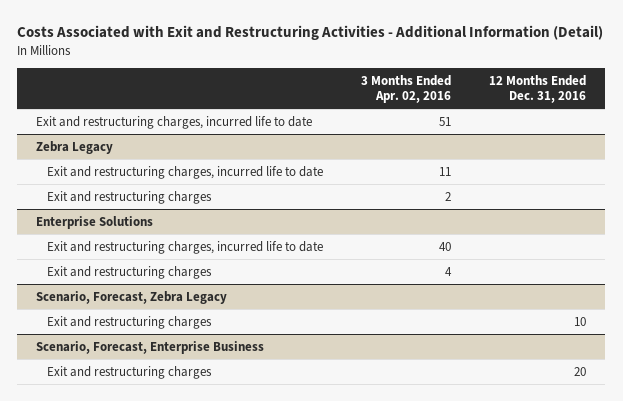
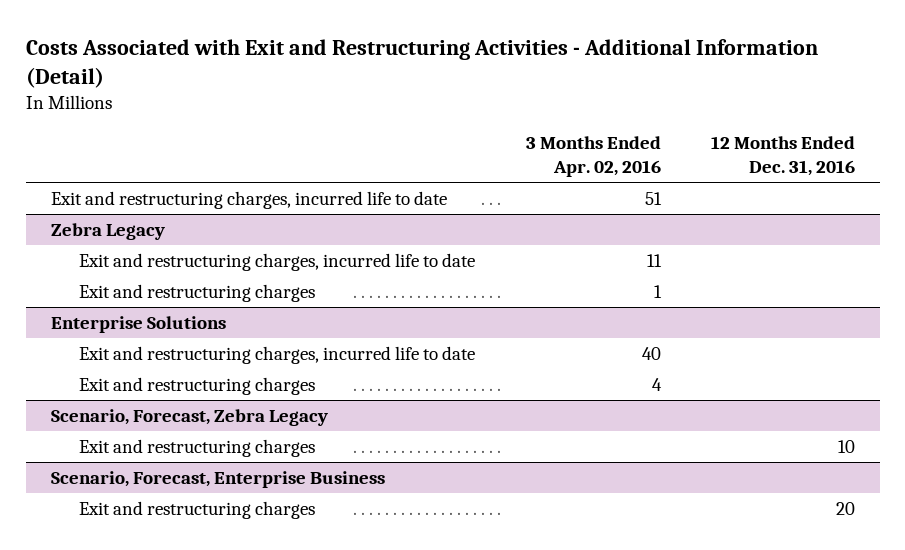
[444,192,451,202] 2 -> [653,284,662,298] 1

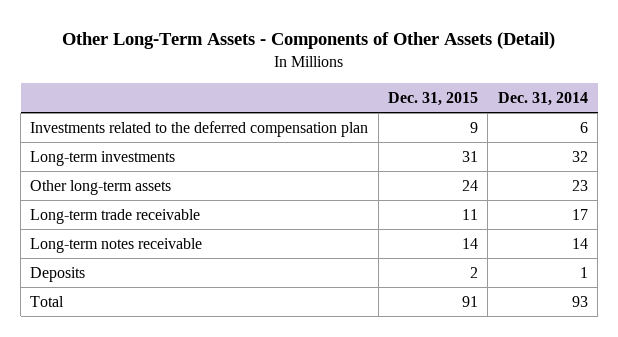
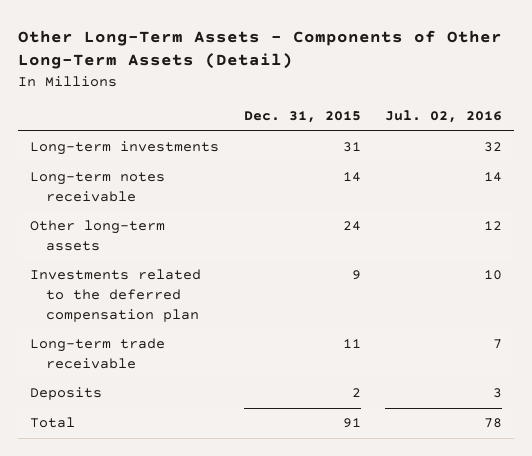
[62,32,556,50] Other Long-Term Assets - Components of Other Assets (Detail) -> [18,29,503,70] Other Long-Term Assets - Components of Other Long-Term Assets (Detail)
[497,91,588,106] Dec. 31, 2014 -> none
none -> [385,110,503,124] Jul. 02, 2016
[30,237,203,253] Long-term notes receivable -> [30,172,166,202] Long-term notes receivable
[30,120,369,137] Investments related to the deferred compensation plan -> [30,269,202,322] Investments related to the deferred compensation plan

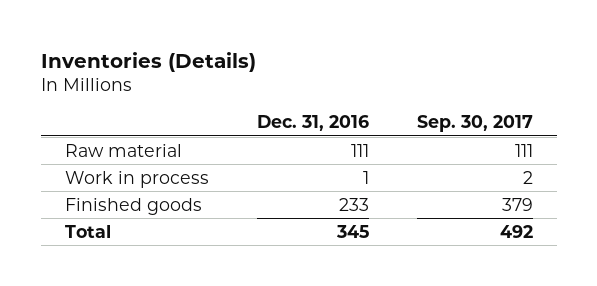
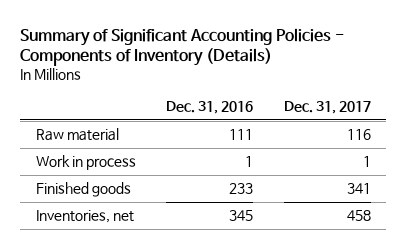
[40,51,256,72] Inventories (Details) -> [20,27,345,67] Summary of Significant Accounting Policies - Components of Inventory (Details)
[416,115,533,133] Sep. 30, 2017 -> none
none -> [283,100,371,114] Dec. 31, 2017
[64,224,111,238] Total -> [35,210,134,224] Inventories, net

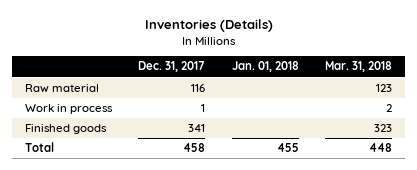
[20,27,345,67] Summary of Significant Accounting Policies - Components of Inventory (Details) -> [144,19,273,33] Inventories (Details)
[166,100,254,114] Dec. 31, 2016 -> none
none -> [231,61,299,73] Jan. 01, 2018
none -> [325,61,393,73] Mar. 31, 2018
[35,210,134,224] Inventories, net -> [25,142,55,153] Total

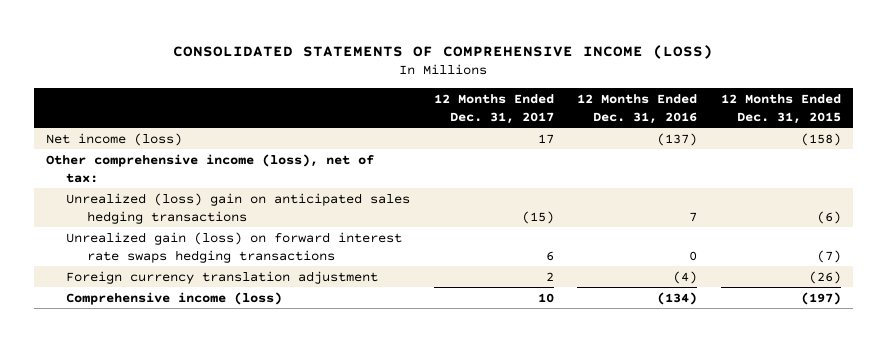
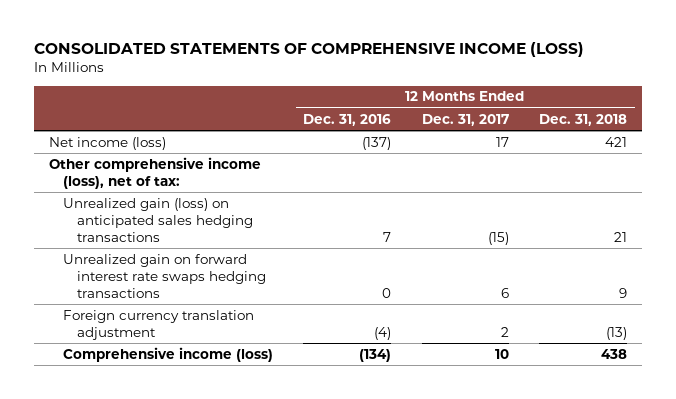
[720,93,841,124] 12 Months Ended Dec. 31, 2015 -> none
none -> [539,113,628,126] Dec. 31, 2018
[66,192,411,224] Unrealized (loss) gain on anticipated sales hedging transactions -> [62,197,254,242] Unrealized gain (loss) on anticipated sales hedging transactions
[66,231,403,263] Unrealized gain (loss) on forward interest rate swaps hedging transactions -> [62,253,267,298] Unrealized gain on forward interest rate swaps hedging transactions

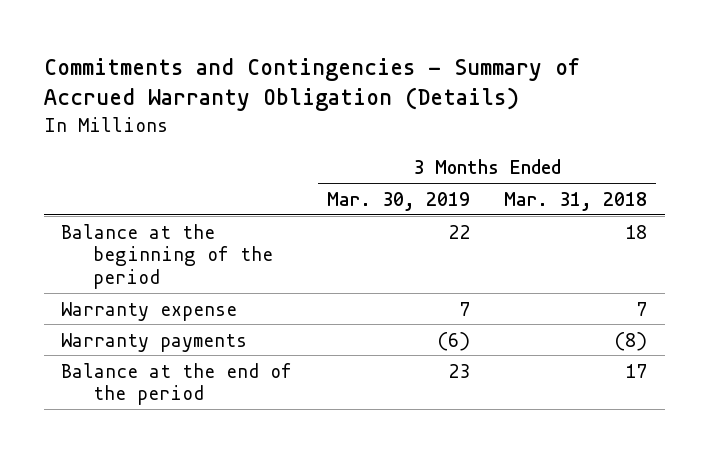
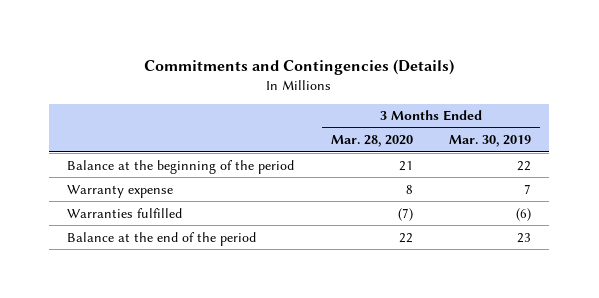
[44,57,581,112] Commitments and Contingencies - Summary of Accrued Warranty Obligation (Details) -> [144,58,455,75] Commitments and Contingencies (Details)
[504,191,648,211] Mar. 31, 2018 -> none
none -> [330,135,413,148] Mar. 28, 2020
[61,332,248,352] Warranty payments -> [67,207,183,218] Warranties fulfilled

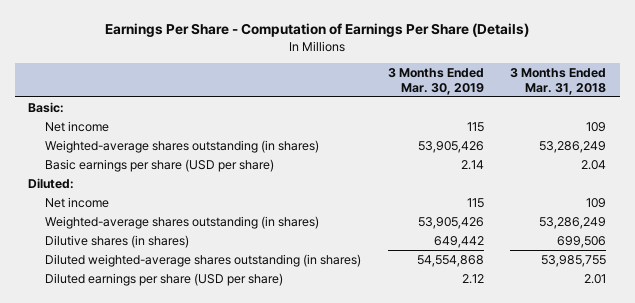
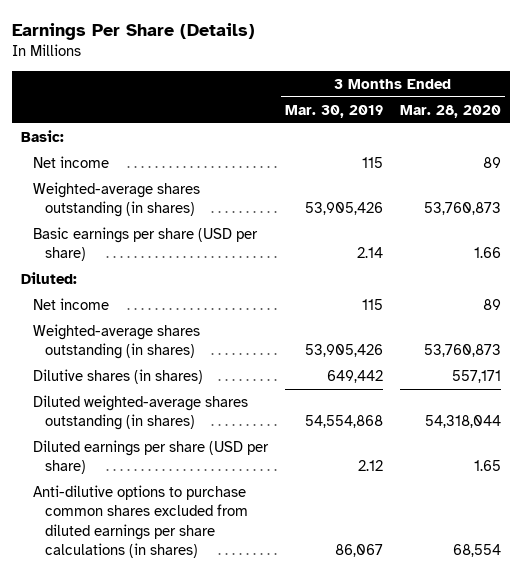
[105,23,530,38] Earnings Per Share - Computation of Earnings Per Share (Details) -> [12,22,256,40] Earnings Per Share (Details)
[510,67,607,95] 3 Months Ended Mar. 31, 2018 -> none
none -> [400,105,502,119] Mar. 28, 2020
none -> [33,485,249,559] Anti-dilutive options to purchase common shares excluded from diluted earnings per share calculations (in shares)

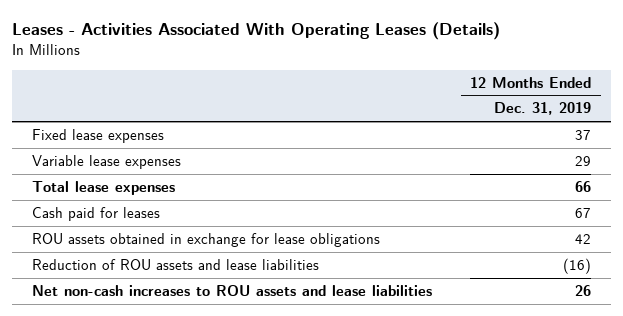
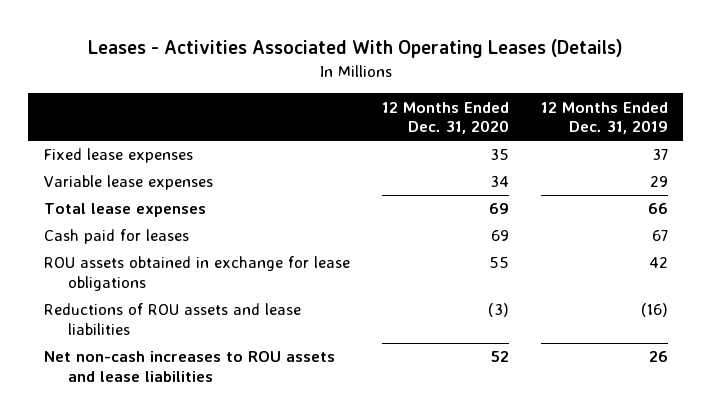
none -> [381,101,509,135] 12 Months Ended Dec. 31, 2020
[31,258,319,270] Reduction of ROU assets and lease liabilities -> [44,303,302,335] Reductions of ROU assets and lease liabilities

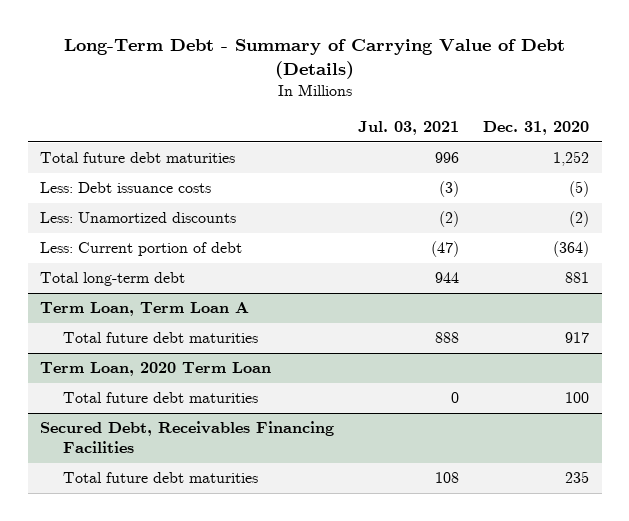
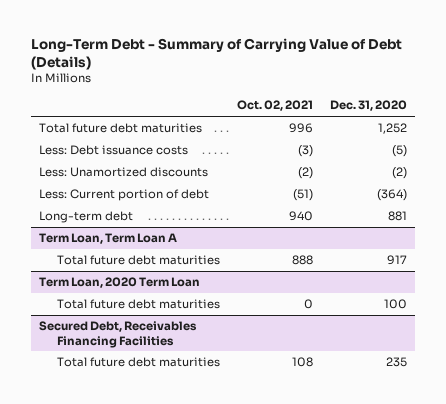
[358,120,460,135] Jul. 03, 2021 -> none
none -> [236,100,313,112] Oct. 02, 2021
[39,272,185,287] Total long-term debt -> [38,211,133,224] Long-term debt

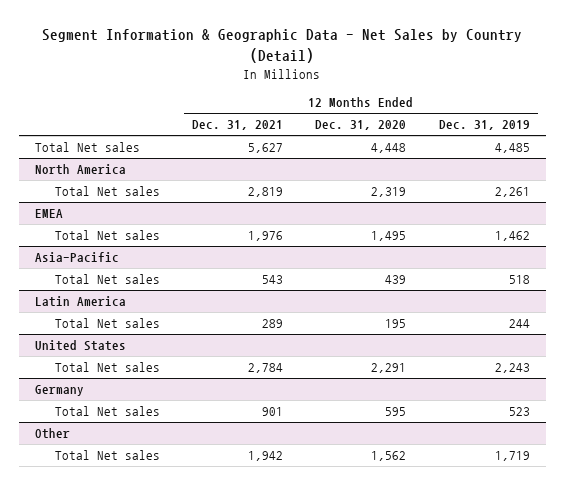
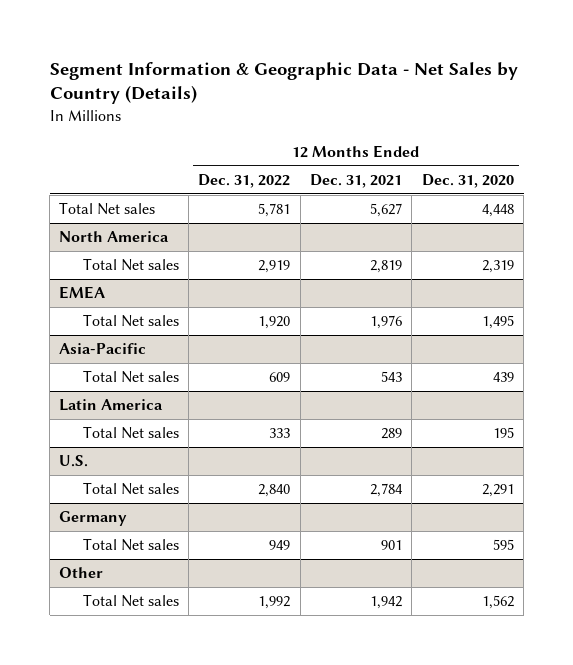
[42,29,523,63] Segment Information & Geographic Data - Net Sales by Country (Detail) -> [49,61,518,105] Segment Information & Geographic Data - Net Sales by Country (Details)
[438,120,530,131] Dec. 31, 2019 -> none
none -> [198,173,291,188] Dec. 31, 2022
[34,340,126,352] United States -> [59,455,89,468] U.S.

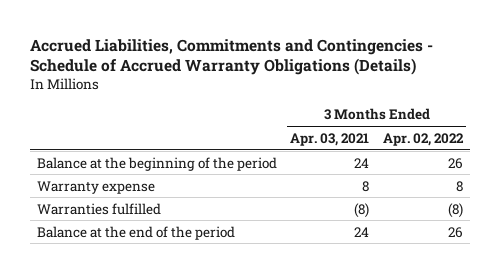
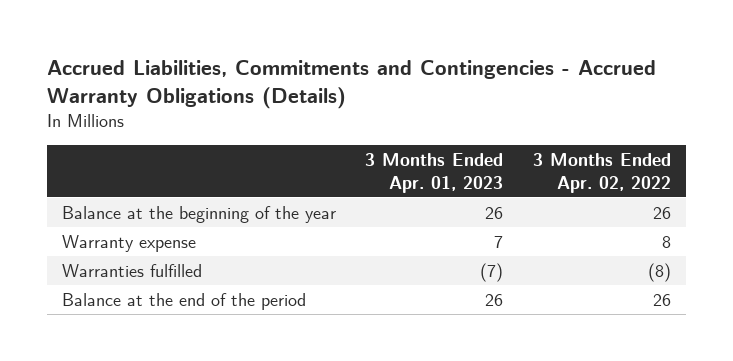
[29,38,433,76] Accrued Liabilities, Commitments and Contingencies - Schedule of Accrued Warranty Obligations (Details) -> [46,59,656,110] Accrued Liabilities, Commitments and Contingencies - Accrued Warranty Obligations (Details)
[290,132,370,146] Apr. 03, 2021 -> none
none -> [365,153,504,193] 3 Months Ended Apr. 01, 2023
[36,156,277,171] Balance at the beginning of the period -> [61,205,336,223] Balance at the beginning of the year

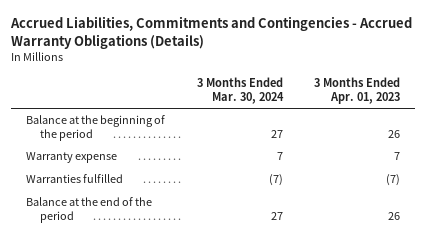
[533,153,672,193] 3 Months Ended Apr. 02, 2022 -> none
none -> [196,77,284,105] 3 Months Ended Mar. 30, 2024
[61,205,336,223] Balance at the beginning of the year -> [26,115,166,142] Balance at the beginning of the period

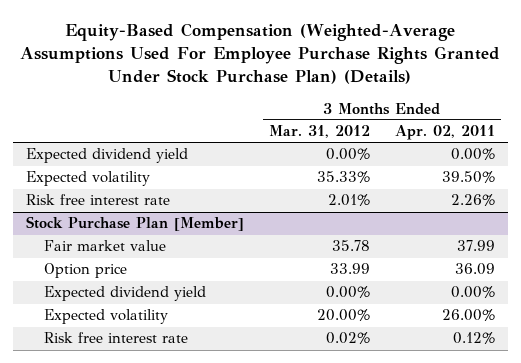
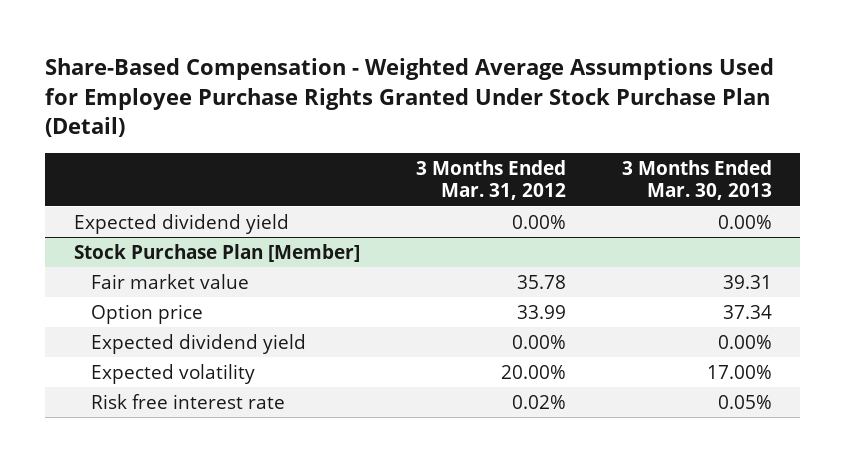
[20,23,501,85] Equity-Based Compensation (Weighted-Average Assumptions Used For Employee Purchase Rights Granted Under Stock Purchase Plan) (Details) -> [45,57,775,138] Share-Based Compensation - Weighted Average Assumptions Used for Employee Purchase Rights Granted Under Stock Purchase Plan (Detail)
[395,125,496,141] Apr. 02, 2011 -> none
none -> [621,160,772,201] 3 Months Ended Mar. 30, 2013
[25,171,150,187] Expected volatility -> none
[25,194,170,206] Risk free interest rate -> none

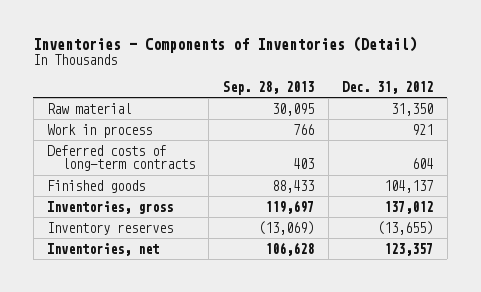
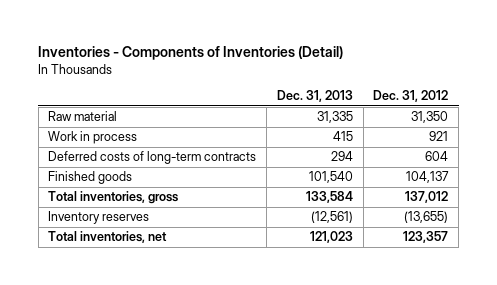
[223,80,315,95] Sep. 28, 2013 -> none
none -> [276,90,353,103] Dec. 31, 2013
[47,200,174,214] Inventories, gross -> [48,191,179,205] Total inventories, gross
[47,242,160,256] Inventories, net -> [48,231,168,244] Total inventories, net

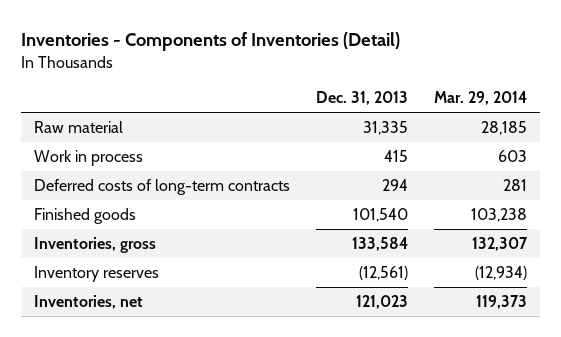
[373,90,449,103] Dec. 31, 2012 -> none
none -> [433,91,527,106] Mar. 29, 2014
[48,191,179,205] Total inventories, gross -> [34,236,157,253] Inventories, gross
[48,231,168,244] Total inventories, net -> [34,294,144,309] Inventories, net

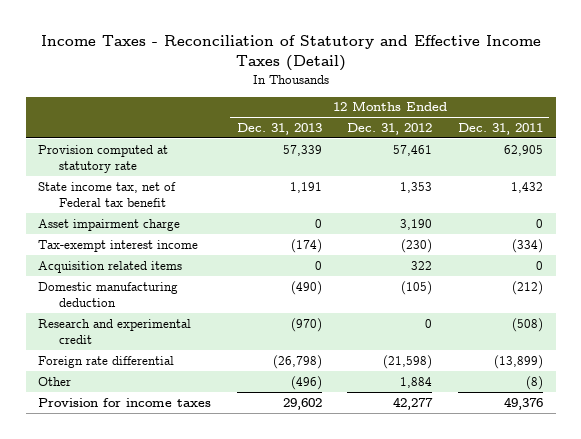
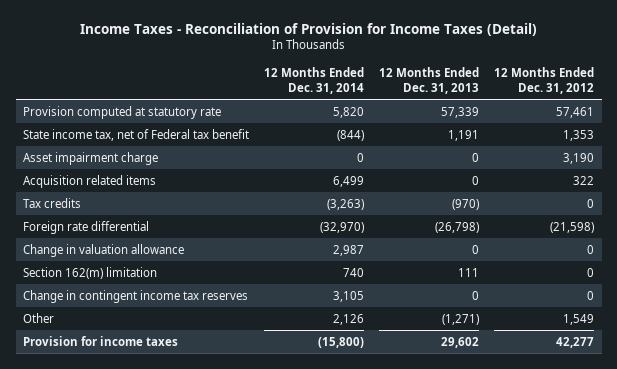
[40,34,541,72] Income Taxes - Reconciliation of Statutory and Effective Income Taxes (Detail) -> [79,22,537,36] Income Taxes - Reconciliation of Provision for Income Taxes (Detail)
[457,123,543,136] Dec. 31, 2011 -> none
none -> [264,67,365,94] 12 Months Ended Dec. 31, 2014
[38,239,199,252] Tax-exempt interest income -> none
[38,281,179,308] Domestic manufacturing deduction -> none
[38,318,192,345] Research and experimental credit -> none
none -> [23,197,82,208] Tax credits
none -> [23,243,185,257] Change in valuation allowance
none -> [23,266,158,279] Section 162(m) limitation
none -> [23,289,249,303] Change in contingent income tax reserves
[290,375,322,390] (496) -> [442,313,480,325] (1,271)
[400,376,433,388] 1,884 -> [563,313,595,325] 1,549

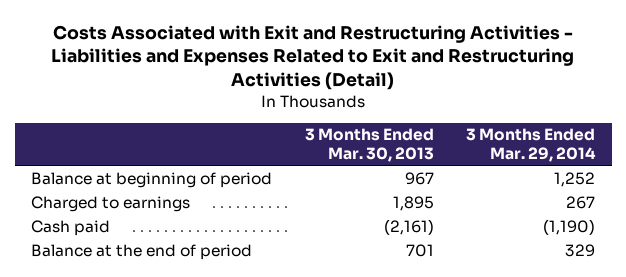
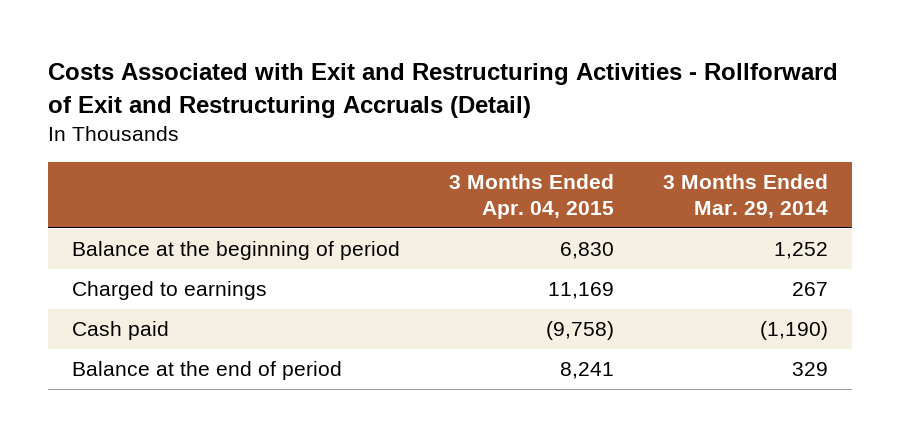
[51,24,575,91] Costs Associated with Exit and Restructuring Activities - Liabilities and Expenses Related to Exit and Restructuring Activities (Detail) -> [47,63,838,118] Costs Associated with Exit and Restructuring Activities - Rollforward of Exit and Restructuring Accruals (Detail)
[304,128,434,163] 3 Months Ended Mar. 30, 2013 -> none
none -> [449,174,615,220] 3 Months Ended Apr. 04, 2015
[30,171,272,188] Balance at beginning of period -> [72,241,401,261] Balance at the beginning of period

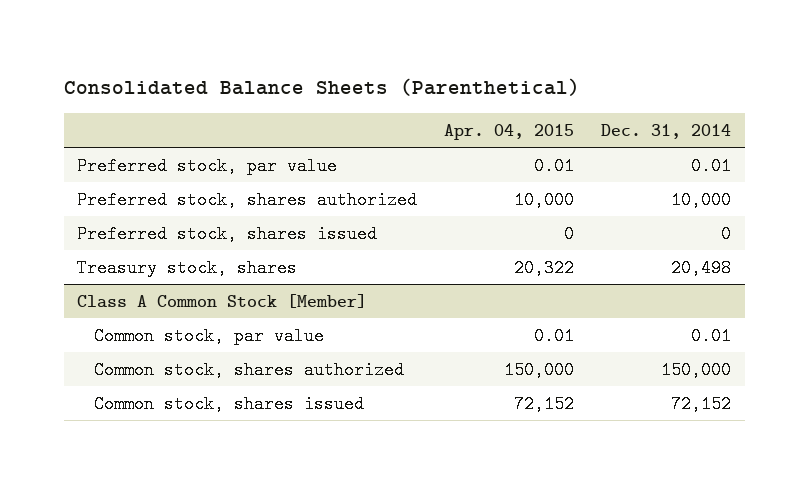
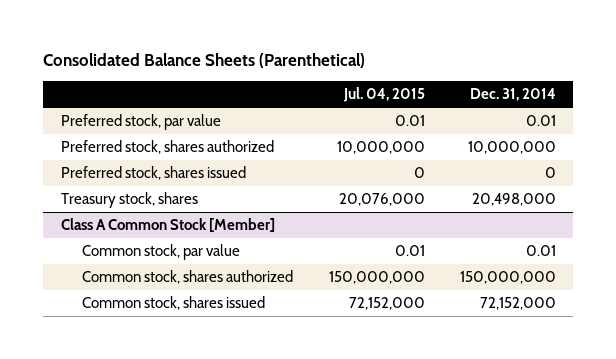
[444,123,575,140] Apr. 04, 2015 -> none
none -> [342,87,425,103] Jul. 04, 2015
[671,191,732,210] 10,000 -> [467,141,556,155] 10,000,000
[671,259,732,278] 20,498 -> [471,193,556,207] 20,498,000
[661,361,732,380] 150,000 -> [459,271,556,285] 150,000,000
[671,395,732,414] 72,152 -> [479,297,556,311] 72,152,000

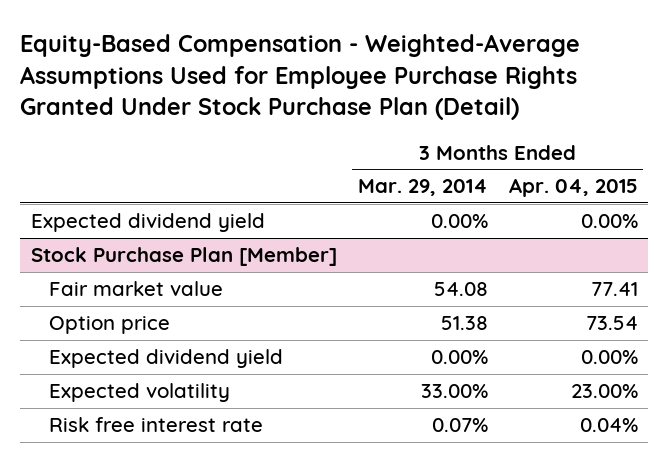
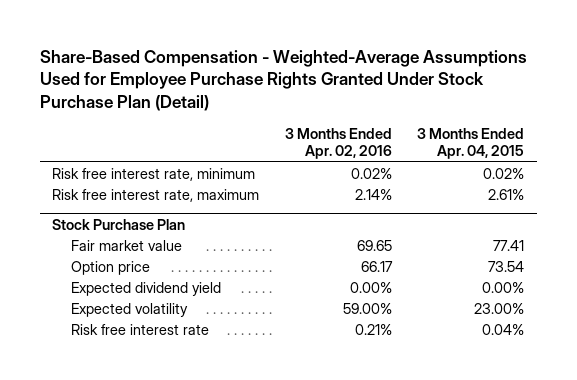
[20,33,581,121] Equity-Based Compensation - Weighted-Average Assumptions Used for Employee Purchase Rights Granted Under Stock Purchase Plan (Detail) -> [39,49,527,112] Share-Based Compensation - Weighted-Average Assumptions Used for Employee Purchase Rights Granted Under Stock Purchase Plan (Detail)
[357,179,488,197] Mar. 29, 2014 -> none
none -> [284,127,392,160] 3 Months Ended Apr. 02, 2016
[30,213,265,233] Expected dividend yield -> none
none -> [52,167,256,181] Risk free interest rate, minimum
none -> [52,188,260,202] Risk free interest rate, maximum
[30,247,337,267] Stock Purchase Plan [Member] -> [52,218,186,230] Stock Purchase Plan

